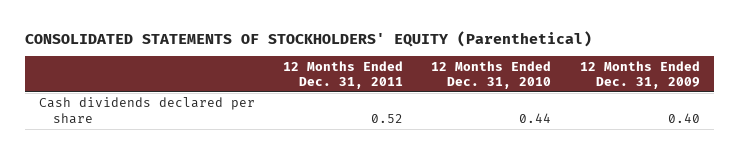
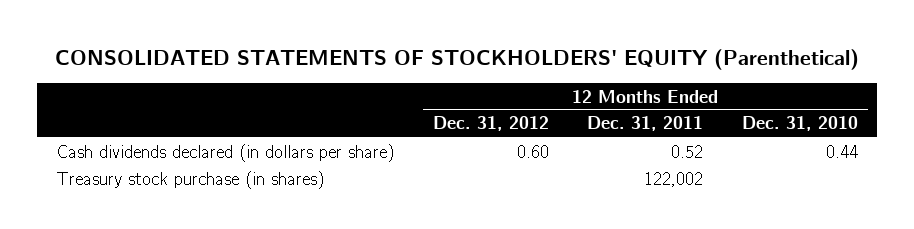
[579,60,700,90] 12 Months Ended Dec. 31, 2009 -> none
none -> [432,116,549,132] Dec. 31, 2012
[38,97,255,124] Cash dividends declared per share -> [56,143,395,162] Cash dividends declared (in dollars per share)
none -> [56,170,325,189] Treasury stock purchase (in shares)

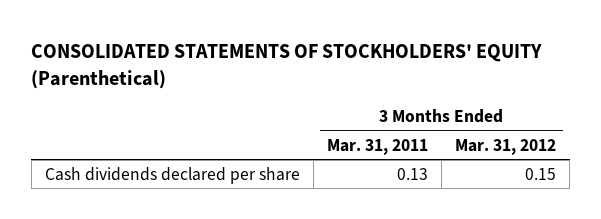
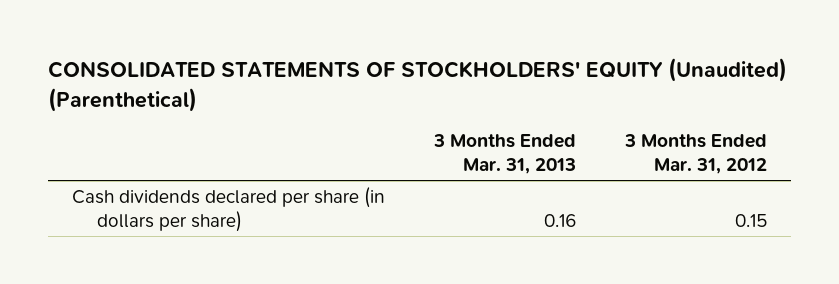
[31,44,543,90] CONSOLIDATED STATEMENTS OF STOCKHOLDERS' EQUITY (Parenthetical) -> [48,58,788,112] CONSOLIDATED STATEMENTS OF STOCKHOLDERS' EQUITY (Unaudited) (Parenthetical)
[326,138,428,155] Mar. 31, 2011 -> none
none -> [433,133,577,175] 3 Months Ended Mar. 31, 2013
[44,166,300,184] Cash dividends declared per share -> [72,186,386,232] Cash dividends declared per share (in dollars per share)

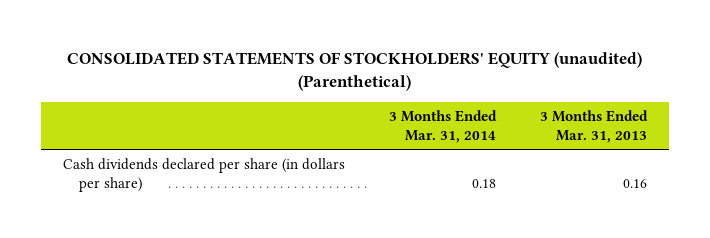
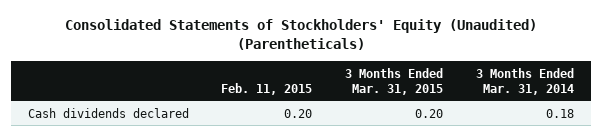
[67,52,643,92] CONSOLIDATED STATEMENTS OF STOCKHOLDERS' EQUITY (unaudited) (Parenthetical) -> [64,19,537,51] Consolidated Statements of Stockholders' Equity (Unaudited) (Parentheticals)
[540,110,649,143] 3 Months Ended Mar. 31, 2013 -> none
none -> [221,82,313,95] Feb. 11, 2015
none -> [345,67,444,95] 3 Months Ended Mar. 31, 2015
[63,158,346,192] Cash dividends declared per share (in dollars per share) -> [27,107,189,118] Cash dividends declared

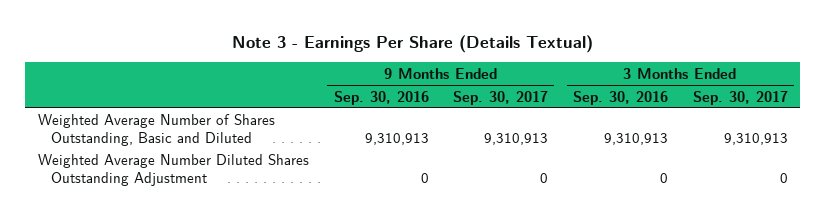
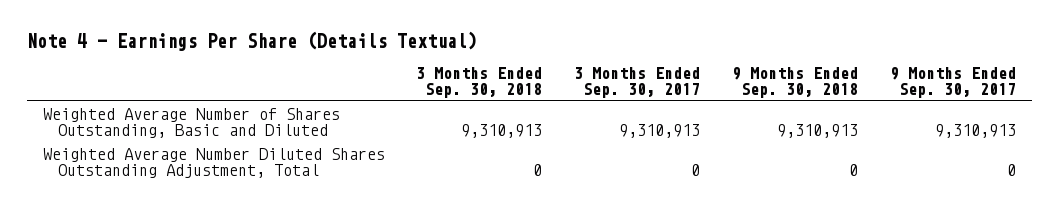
[231,34,593,53] Note 3 - Earnings Per Share (Details Textual) -> [26,30,477,51] Note 4 - Earnings Per Share (Details Textual)
[333,90,429,105] Sep. 30, 2016 -> none
[572,90,668,105] Sep. 30, 2016 -> none
none -> [416,67,543,99] 3 Months Ended Sep. 30, 2018
none -> [732,67,859,99] 9 Months Ended Sep. 30, 2018
[37,154,309,186] Weighted Average Number Diluted Shares Outstanding Adjustment -> [42,147,385,179] Weighted Average Number Diluted Shares Outstanding Adjustment, Total

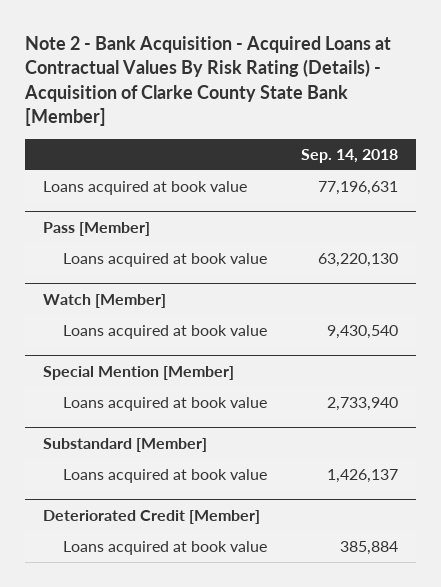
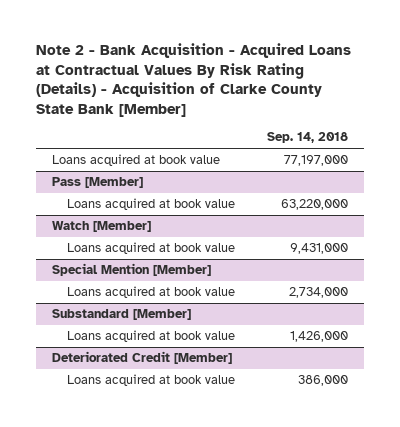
[318,181,399,196] 77,196,631 -> [283,155,348,167] 77,197,000
[318,253,399,268] 63,220,130 -> [280,199,348,211] 63,220,000
[327,325,399,340] 9,430,540 -> [289,243,348,255] 9,431,000
[327,397,399,412] 2,733,940 -> [288,287,348,299] 2,734,000
[327,469,399,484] 1,426,137 -> [289,331,348,343] 1,426,000
[340,541,399,556] 385,884 -> [297,375,348,387] 386,000

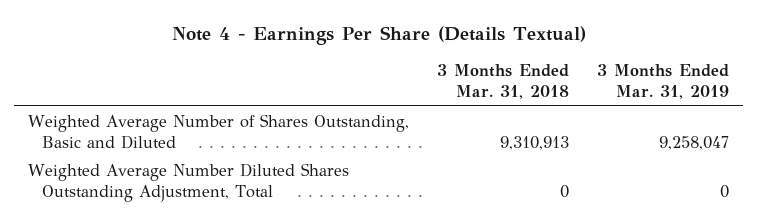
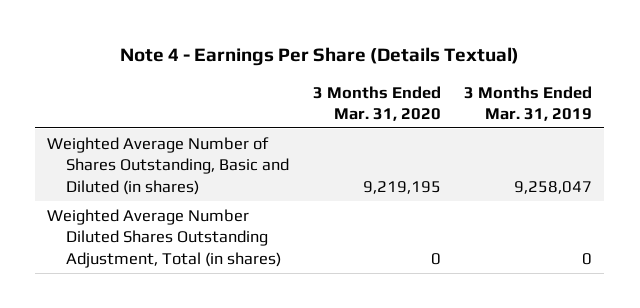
[437,64,570,100] 3 Months Ended Mar. 31, 2018 -> none
none -> [312,85,441,121] 3 Months Ended Mar. 31, 2020
[28,113,410,149] Weighted Average Number of Shares Outstanding, Basic and Diluted -> [47,136,290,195] Weighted Average Number of Shares Outstanding, Basic and Diluted (in shares)
[28,162,350,202] Weighted Average Number Diluted Shares Outstanding Adjustment, Total -> [47,208,282,268] Weighted Average Number Diluted Shares Outstanding Adjustment, Total (in shares)

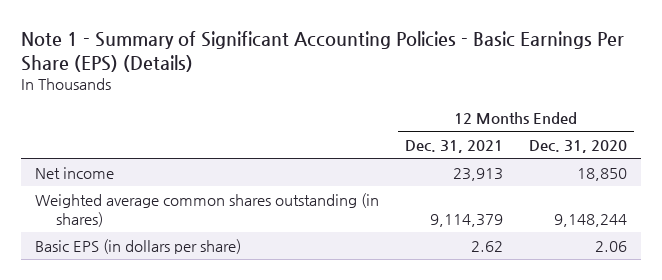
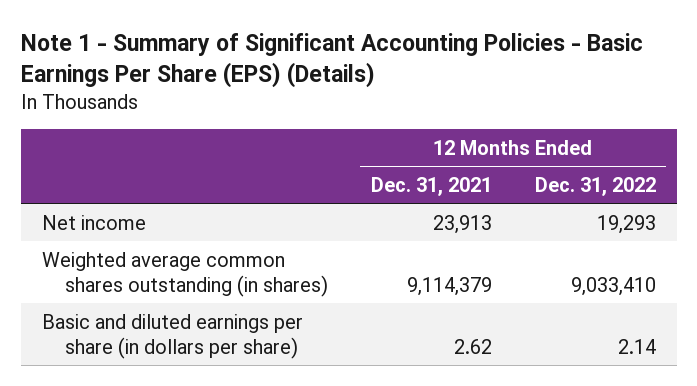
[529,140,628,154] Dec. 31, 2020 -> none
none -> [534,176,656,196] Dec. 31, 2022
[34,238,241,254] Basic EPS (in dollars per share) -> [41,313,303,360] Basic and diluted earnings per share (in dollars per share)

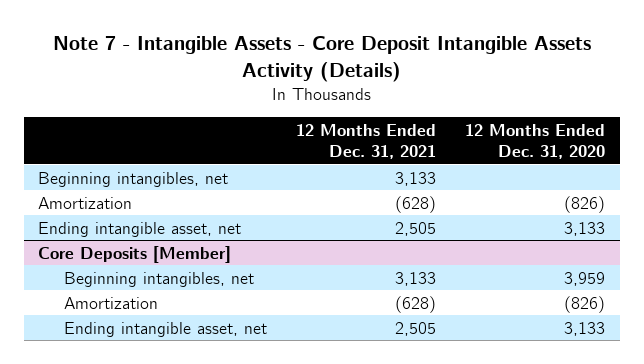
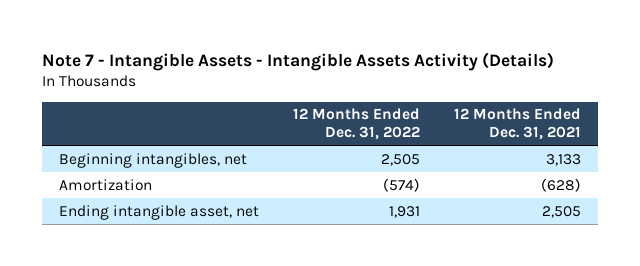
[52,36,591,83] Note 7 - Intangible Assets - Core Deposit Intangible Assets Activity (Details) -> [42,51,555,71] Note 7 - Intangible Assets - Intangible Assets Activity (Details)
[465,124,606,160] 12 Months Ended Dec. 31, 2020 -> none
none -> [292,108,420,141] 12 Months Ended Dec. 31, 2022
[38,245,232,263] Core Deposits [Member] -> none
[63,271,254,287] Beginning intangibles, net -> none
[63,296,158,309] Amortization -> none
[63,321,267,337] Ending intangible asset, net -> none

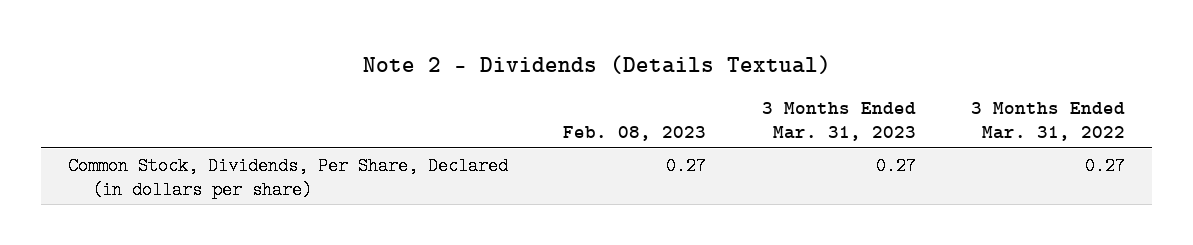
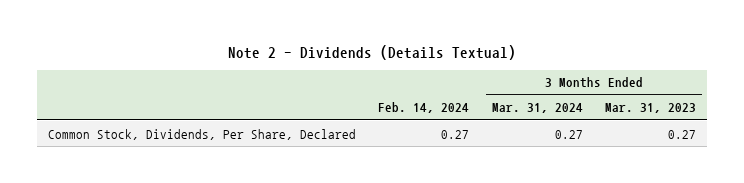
[563,125,707,141] Feb. 08, 2023 -> none
[970,102,1125,141] 3 Months Ended Mar. 31, 2022 -> none
none -> [378,102,470,114] Feb. 14, 2024
none -> [491,103,583,114] Mar. 31, 2024
[68,156,509,199] Common Stock, Dividends, Per Share, Declared (in dollars per share) -> [47,128,356,140] Common Stock, Dividends, Per Share, Declared

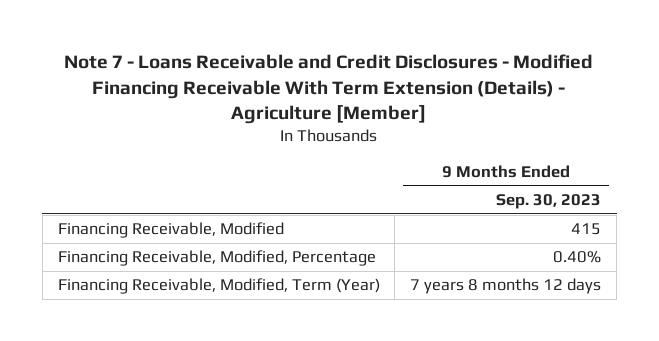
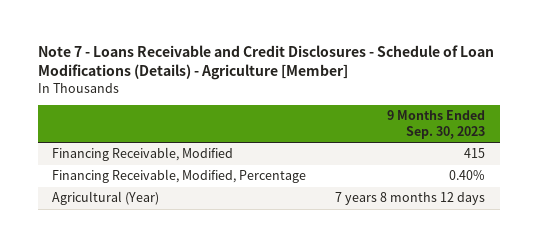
[64,53,594,125] Note 7 - Loans Receivable and Credit Disclosures - Modified Financing Receivable With Term Extension (Details) - Agriculture [Member] -> [37,44,494,81] Note 7 - Loans Receivable and Credit Disclosures - Schedule of Loan Modifications (Details) - Agriculture [Member]
[57,278,380,295] Financing Receivable, Modified, Term (Year) -> [52,191,160,206] Agricultural (Year)

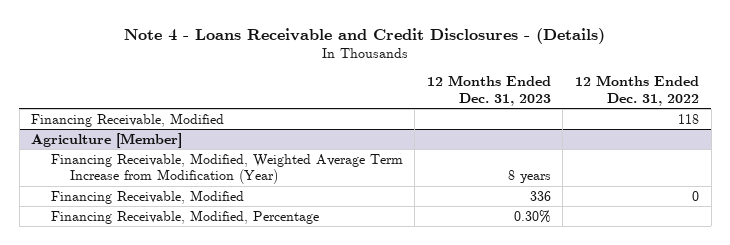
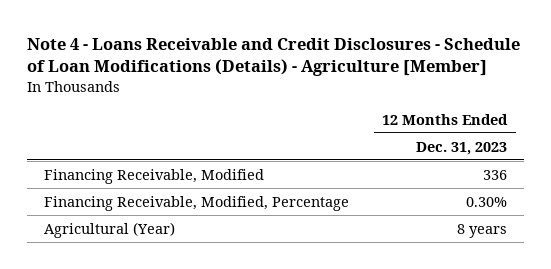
[124,28,606,45] Note 4 - Loans Receivable and Credit Disclosures - (Details) -> [27,37,521,77] Note 4 - Loans Receivable and Credit Disclosures - Schedule of Loan Modifications (Details) - Agriculture [Member]
[574,75,699,106] 12 Months Ended Dec. 31, 2022 -> none
[31,112,225,127] Financing Receivable, Modified -> none
[31,132,183,148] Agriculture [Member] -> none
[50,152,403,185] Financing Receivable, Modified, Weighted Average Term Increase from Modification (Year) -> none
none -> [44,221,176,238] Agricultural (Year)

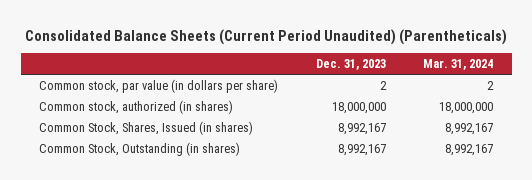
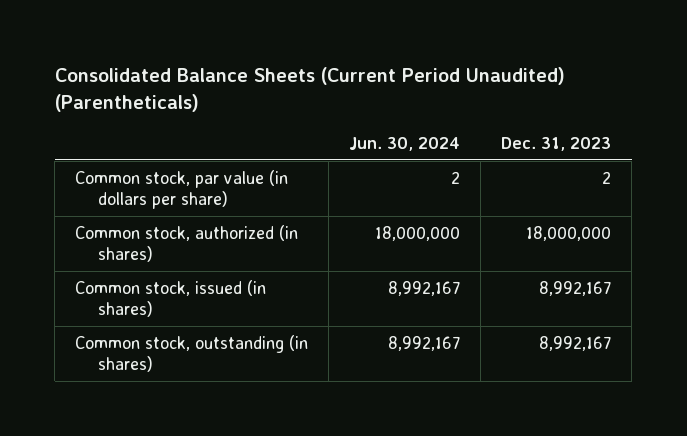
[422,59,493,71] Mar. 31, 2024 -> none
none -> [349,136,461,151] Jun. 30, 2024
[39,120,254,135] Common Stock, Shares, Issued (in shares) -> [75,279,267,317] Common stock, issued (in shares)
[39,141,241,156] Common Stock, Outstanding (in shares) -> [75,334,309,372] Common stock, outstanding (in shares)

